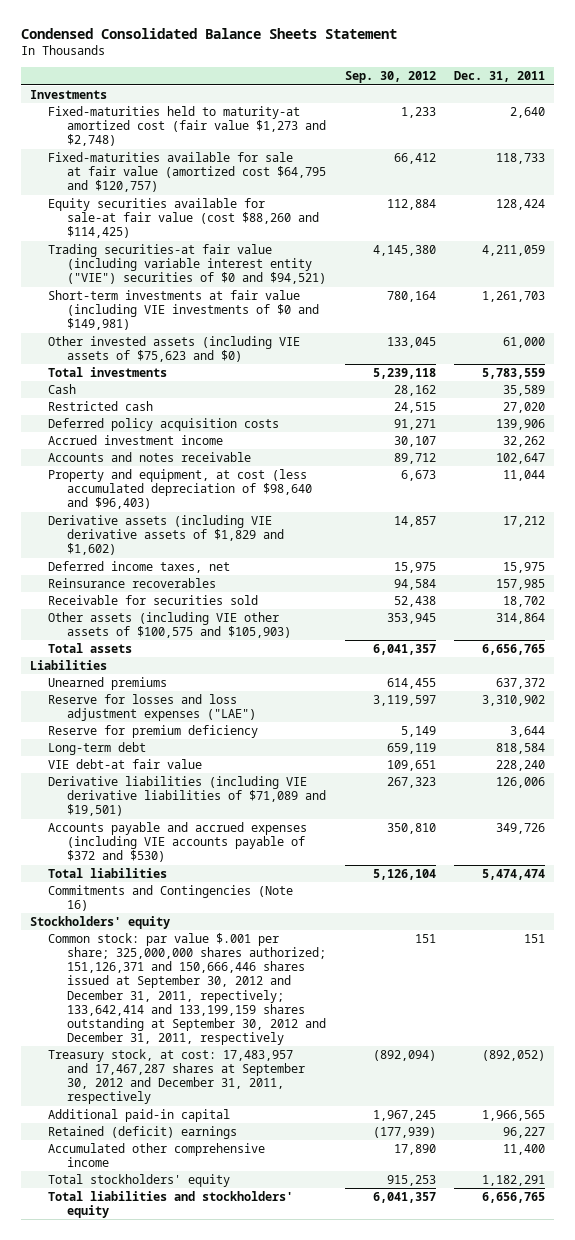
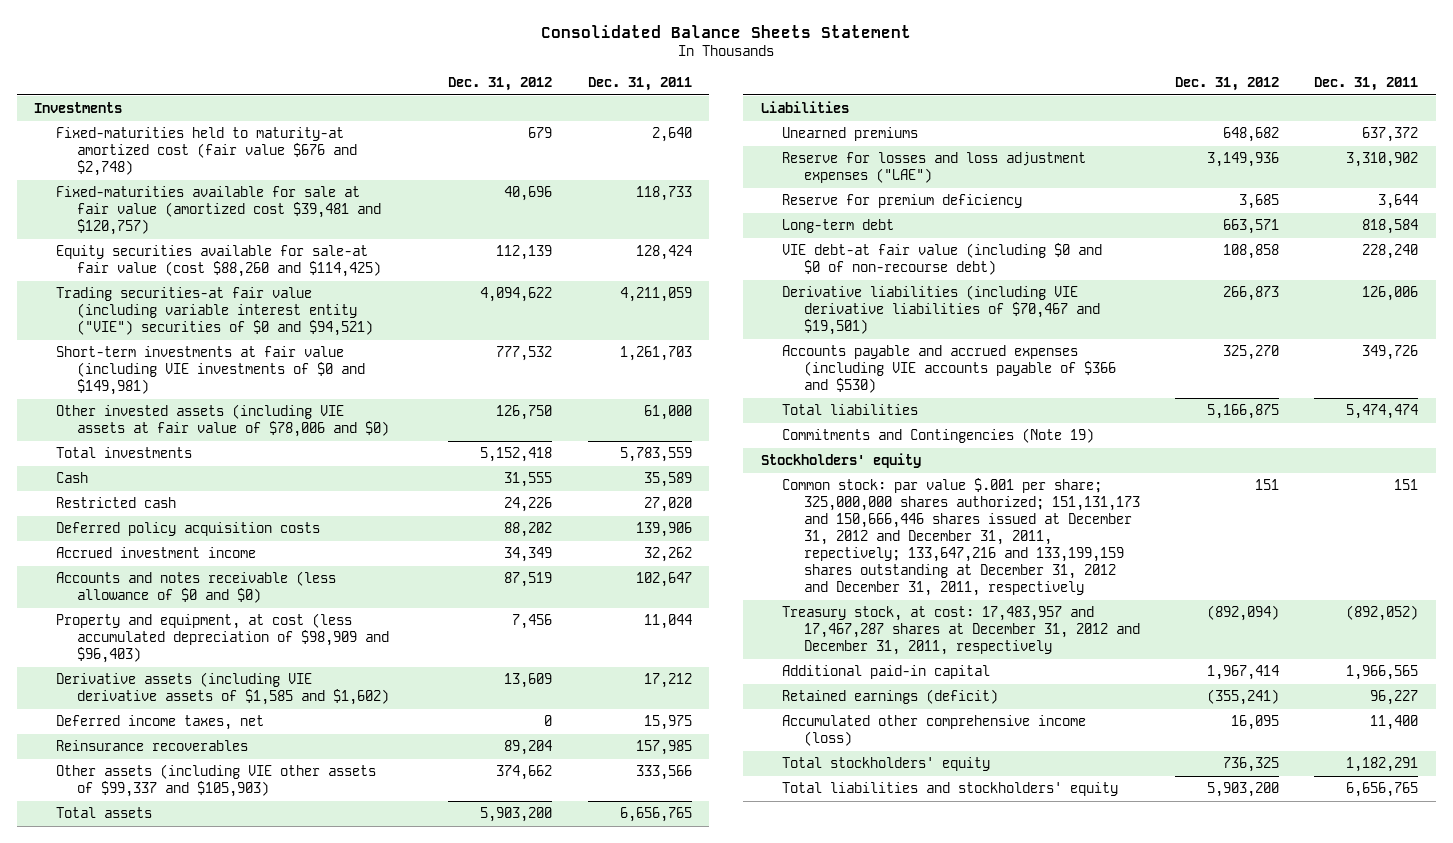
[20,28,397,40] Condensed Consolidated Balance Sheets Statement -> [541,24,912,38] Consolidated Balance Sheets Statement
[344,71,436,84] Sep. 30, 2012 -> none
none -> [448,76,553,91] Dec. 31, 2012
[48,105,327,147] Fixed-maturities held to maturity-at amortized cost (fair value $1,273 and $2,748) -> [55,127,358,177] Fixed-maturities held to maturity-at amortized cost (fair value $676 and $2,748)
[48,151,327,193] Fixed-maturities available for sale at fair value (amortized cost $64,795 and $120,757) -> [55,186,382,236] Fixed-maturities available for sale at fair value (amortized cost $39,481 and $120,757)
[48,335,301,363] Other invested assets (including VIE assets of $75,623 and $0) -> [55,404,390,438] Other invested assets (including VIE assets at fair value of $78,006 and $0)
[48,451,252,462] Accounts and notes receivable -> [55,571,336,604] Accounts and notes receivable (less allowance of $0 and $0)
[48,468,313,510] Property and equipment, at cost (less accumulated depreciation of $98,640 and $96,403) -> [55,613,390,664] Property and equipment, at cost (less accumulated depreciation of $98,909 and $96,403)
[48,514,285,556] Derivative assets (including VIE derivative assets of $1,829 and $1,602) -> [55,672,390,706] Derivative assets (including VIE derivative assets of $1,585 and $1,602)
[48,594,259,605] Receivable for securities sold -> none
[48,611,292,639] Other assets (including VIE other assets of $100,575 and $105,903) -> [55,764,376,798] Other assets (including VIE other assets of $99,337 and $105,903)
[495,612,545,624] 314,864 -> [635,765,692,781] 333,566
[48,758,203,769] VIE debt-at fair value -> [782,243,1103,276] VIE debt-at fair value (including $0 and $0 of non-recourse debt)
[48,775,327,817] Derivative liabilities (including VIE derivative liabilities of $71,089 and $19,501) -> [782,285,1100,336] Derivative liabilities (including VIE derivative liabilities of $70,467 and $19,501)
[48,821,308,863] Accounts payable and accrued expenses (including VIE accounts payable of $372 and $530) -> [782,345,1116,394] Accounts payable and accrued expenses (including VIE accounts payable of $366 and $530)
[48,884,294,912] Commitments and Contingencies (Note 16) -> [782,428,1095,444] Commitments and Contingencies (Note 19)
[48,932,327,1046] Common stock: par value $.001 per share; 325,000,000 shares authorized; 151,126,371 and 150,666,446 shares issued at September 30, 2012 and December 31, 2011, repectively; 133,642,414 and 133,199,159 shares outstanding at September 30, 2012 and December 31, 2011, respectively -> [782,478,1140,596] Common stock: par value $.001 per share; 325,000,000 shares authorized; 151,131,173 and 150,666,446 shares issued at December 31, 2012 and December 31, 2011, repectively; 133,647,216 and 133,199,159 shares outstanding at December 31, 2012 and December 31, 2011, respectively
[48,1048,306,1105] Treasury stock, at cost: 17,483,957 and 17,467,287 shares at September 30, 2012 and December 31, 2011, respectively -> [782,606,1140,656] Treasury stock, at cost: 17,483,957 and 17,467,287 shares at December 31, 2012 and December 31, 2011, respectively
[48,1125,238,1139] Retained (deficit) earnings -> [782,689,999,705] Retained earnings (deficit)
[48,1142,266,1168] Accumulated other comprehensive income -> [782,715,1087,747] Accumulated other comprehensive income (loss)

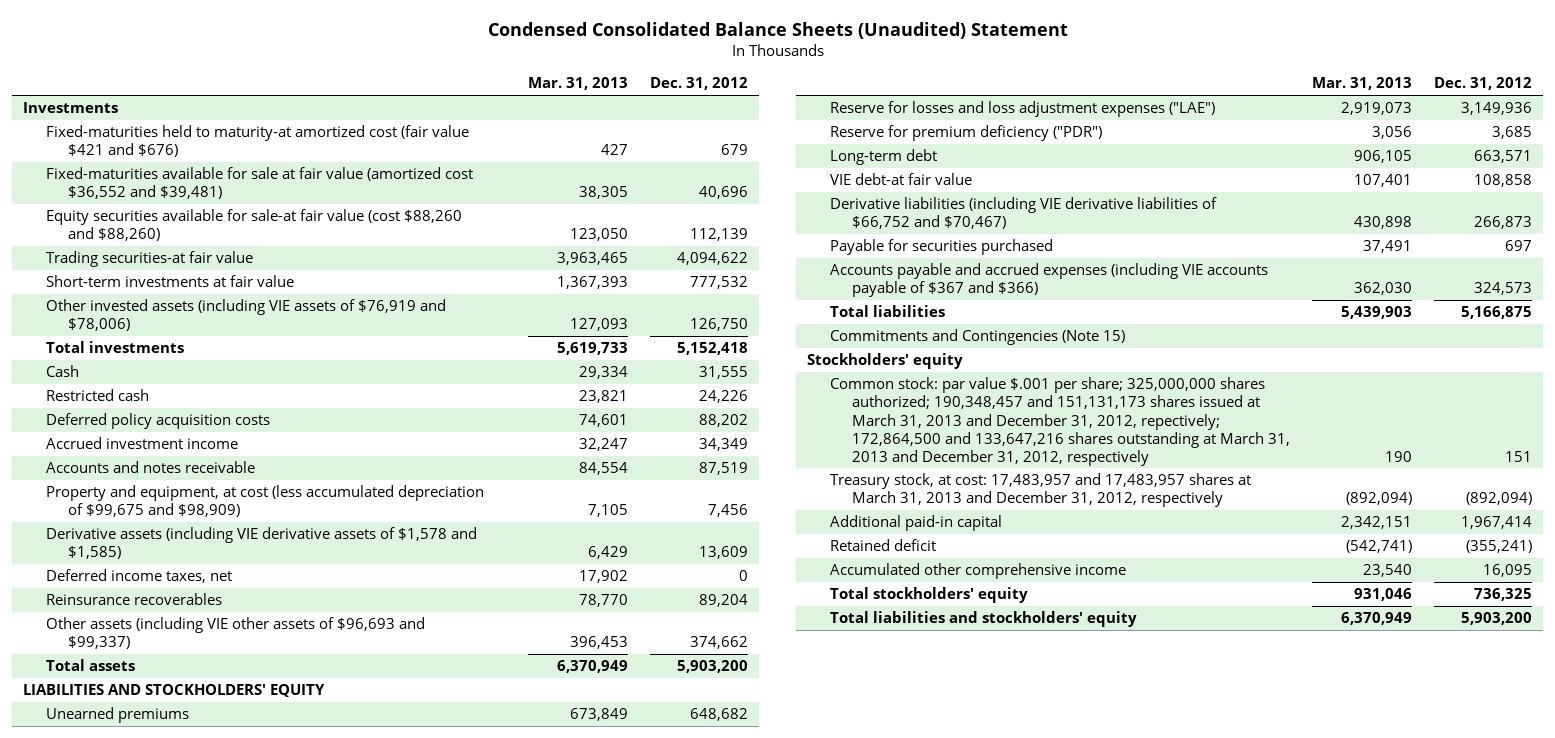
[541,24,912,38] Consolidated Balance Sheets Statement -> [487,21,1068,39] Condensed Consolidated Balance Sheets (Unaudited) Statement
[587,76,692,91] Dec. 31, 2011 -> none
none -> [528,77,629,91] Mar. 31, 2013
[55,127,358,177] Fixed-maturities held to maturity-at amortized cost (fair value $676 and $2,748) -> [45,125,469,158] Fixed-maturities held to maturity-at amortized cost (fair value $421 and $676)
[55,186,382,236] Fixed-maturities available for sale at fair value (amortized cost $39,481 and $120,757) -> [45,167,473,200] Fixed-maturities available for sale at fair value (amortized cost $36,552 and $39,481)
[55,245,382,278] Equity securities available for sale-at fair value (cost $88,260 and $114,425) -> [45,209,462,242] Equity securities available for sale-at fair value (cost $88,260 and $88,260)
[55,287,374,337] Trading securities-at fair value (including variable interest entity ("VIE") securities of $0 and $94,521) -> [45,251,253,268] Trading securities-at fair value
[55,346,366,396] Short-term investments at fair value (including VIE investments of $0 and $149,981) -> [45,275,294,288] Short-term investments at fair value
[55,404,390,438] Other invested assets (including VIE assets at fair value of $78,006 and $0) -> [45,299,446,332] Other invested assets (including VIE assets of $76,919 and $78,006)
[55,571,336,604] Accounts and notes receivable (less allowance of $0 and $0) -> [45,461,255,474] Accounts and notes receivable
[55,613,390,664] Property and equipment, at cost (less accumulated depreciation of $98,909 and $96,403) -> [45,485,484,518] Property and equipment, at cost (less accumulated depreciation of $99,675 and $98,909)
[55,672,390,706] Derivative assets (including VIE derivative assets of $1,585 and $1,602) -> [45,527,477,560] Derivative assets (including VIE derivative assets of $1,578 and $1,585)
[55,764,376,798] Other assets (including VIE other assets of $99,337 and $105,903) -> [45,617,425,650] Other assets (including VIE other assets of $96,693 and $99,337)
[760,101,849,114] Liabilities -> none
none -> [23,684,326,698] LIABILITIES AND STOCKHOLDERS' EQUITY
[782,194,1023,209] Reserve for premium deficiency -> [829,125,1102,142] Reserve for premium deficiency ("PDR")
[782,243,1103,276] VIE debt-at fair value (including $0 and $0 of non-recourse debt) -> [829,173,972,186] VIE debt-at fair value
[782,285,1100,336] Derivative liabilities (including VIE derivative liabilities of $70,467 and $19,501) -> [829,197,1217,230] Derivative liabilities (including VIE derivative liabilities of $66,752 and $70,467)
none -> [829,239,1053,256] Payable for securities purchased
[782,345,1116,394] Accounts payable and accrued expenses (including VIE accounts payable of $366 and $530) -> [829,263,1268,298] Accounts payable and accrued expenses (including VIE accounts payable of $367 and $366)
[1222,345,1279,361] 325,270 -> [1473,282,1532,296] 324,573
[782,428,1095,444] Commitments and Contingencies (Note 19) -> [829,329,1125,346] Commitments and Contingencies (Note 15)
[782,478,1140,596] Common stock: par value $.001 per share; 325,000,000 shares authorized; 151,131,173 and 150,666,446 shares issued at December 31, 2012 and December 31, 2011, repectively; 133,647,216 and 133,199,159 shares outstanding at December 31, 2012 and December 31, 2011, respectively -> [829,377,1291,466] Common stock: par value $.001 per share; 325,000,000 shares authorized; 190,348,457 and 151,131,173 shares issued at March 31, 2013 and December 31, 2012, repectively; 172,864,500 and 133,647,216 shares outstanding at March 31, 2013 and December 31, 2012, respectively
[782,606,1140,656] Treasury stock, at cost: 17,483,957 and 17,467,287 shares at December 31, 2012 and December 31, 2011, respectively -> [829,473,1251,508] Treasury stock, at cost: 17,483,957 and 17,483,957 shares at March 31, 2013 and December 31, 2012, respectively
[782,689,999,705] Retained earnings (deficit) -> [829,539,936,552] Retained deficit
[782,715,1087,747] Accumulated other comprehensive income (loss) -> [829,563,1126,580] Accumulated other comprehensive income

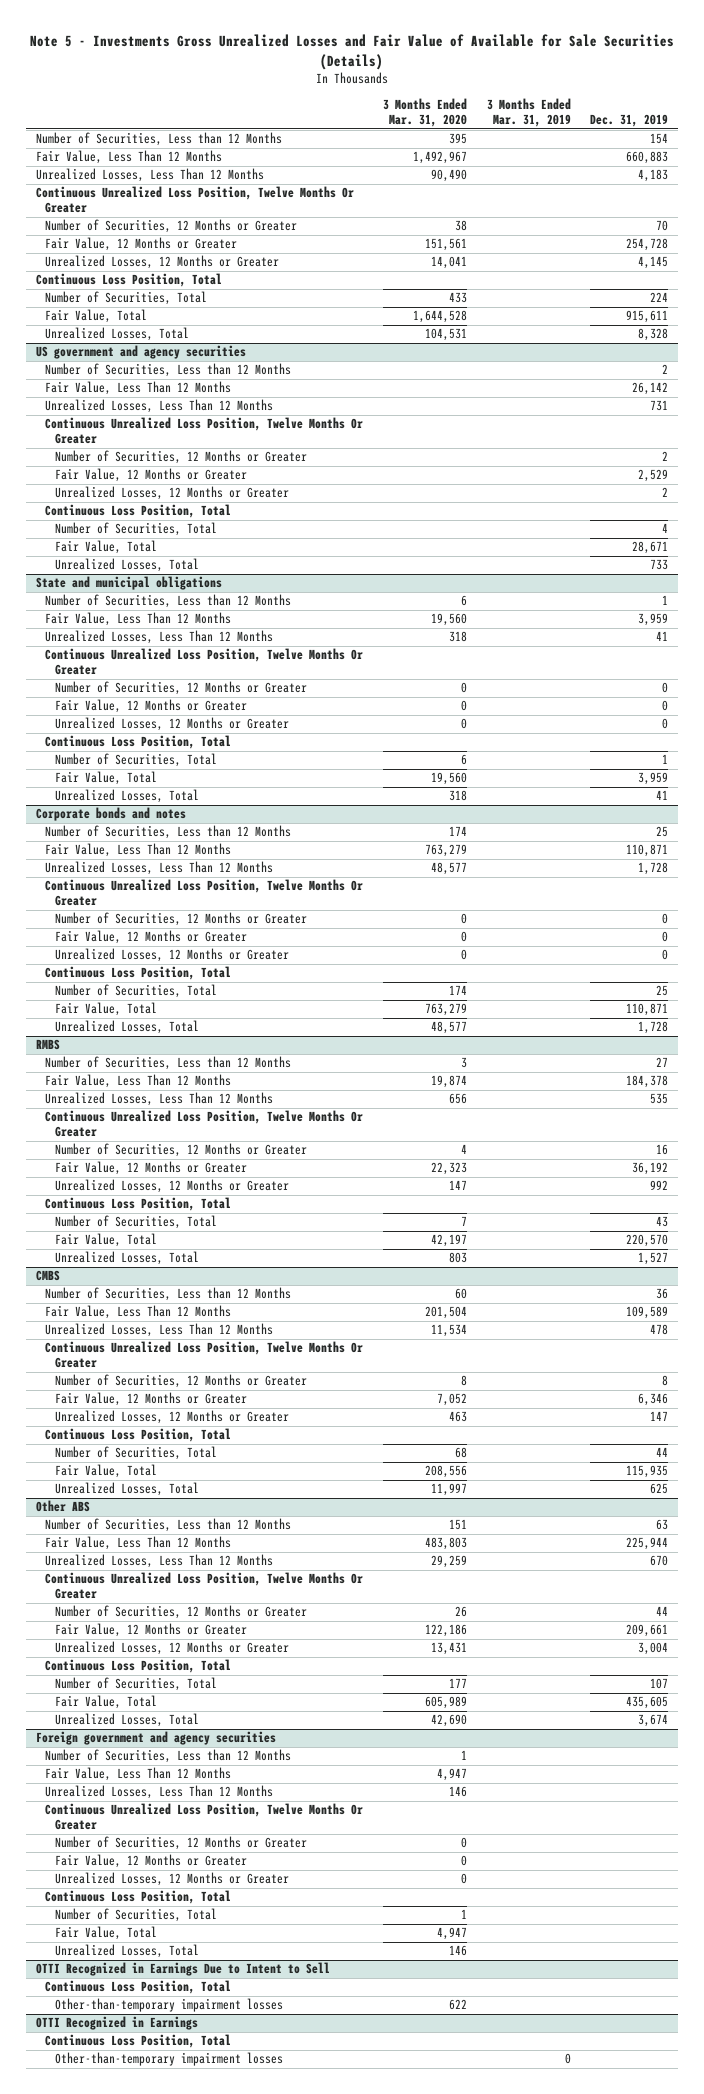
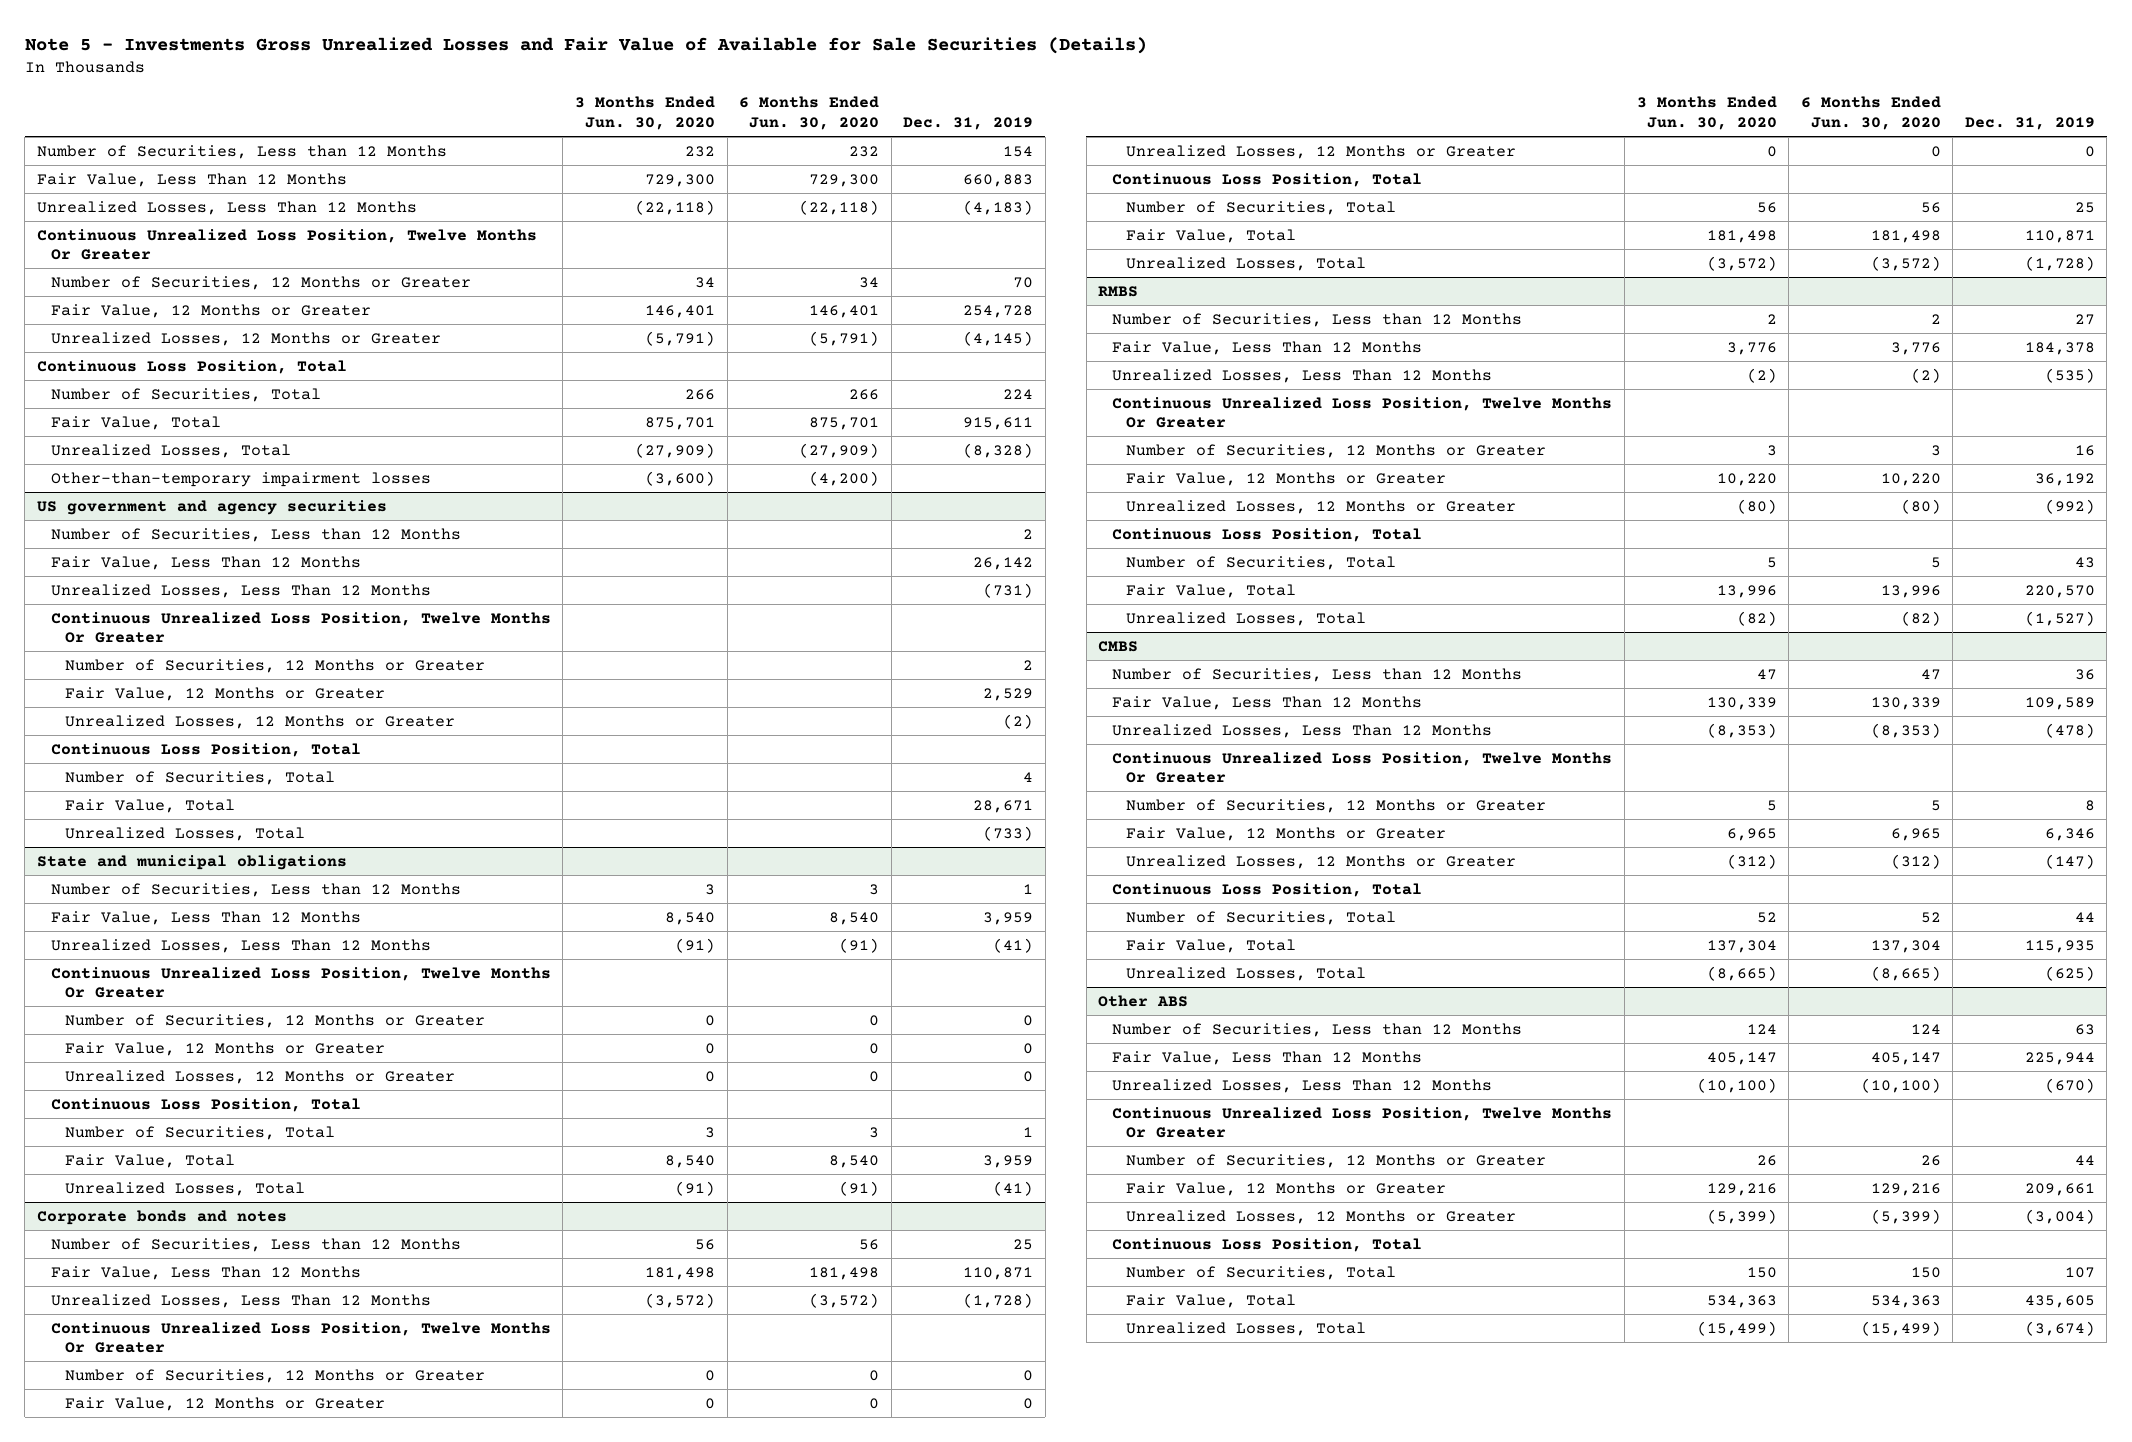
[382,98,467,128] 3 Months Ended Mar. 31, 2020 -> none
[486,98,571,128] 3 Months Ended Mar. 31, 2019 -> none
none -> [575,96,716,130] 3 Months Ended Jun. 30, 2020
none -> [739,96,880,130] 6 Months Ended Jun. 30, 2020
[638,169,669,183] 4,183 -> [963,199,1034,215] (4,183)
[638,256,669,270] 4,145 -> [963,330,1034,346] (4,145)
[638,328,669,342] 8,328 -> [963,442,1034,458] (8,328)
none -> [50,471,431,487] Other-than-temporary impairment losses
[650,400,669,412] 731 -> [983,582,1034,598] (731)
[662,487,669,498] 2 -> [1003,713,1034,729] (2)
[650,559,669,571] 733 -> [983,825,1034,841] (733)
[656,631,669,642] 41 -> [993,937,1034,953] (41)
[656,790,669,801] 41 -> [993,1180,1034,1196] (41)
[638,862,669,876] 1,728 -> [963,1292,1034,1308] (1,728)
[638,1021,669,1035] 1,728 -> [2024,255,2095,271] (1,728)
[650,1093,669,1105] 535 -> [2044,367,2095,383] (535)
[650,1180,669,1191] 992 -> [2044,498,2095,514] (992)
[638,1252,669,1266] 1,527 -> [2024,610,2095,626] (1,527)
[650,1324,669,1336] 478 -> [2044,722,2095,738] (478)
[650,1411,669,1422] 147 -> [2044,853,2095,869] (147)
[650,1483,669,1495] 625 -> [2044,965,2095,981] (625)
[650,1555,669,1567] 670 -> [2044,1077,2095,1093] (670)
[638,1642,669,1656] 3,004 -> [2024,1208,2095,1224] (3,004)
[35,1731,276,1746] Foreign government and agency securities -> none
[45,1749,292,1764] Number of Securities, Less than 12 Months -> none
[45,1767,232,1782] Fair Value, Less Than 12 Months -> none
[45,1785,274,1800] Unrealized Losses, Less Than 12 Months -> none
[45,1803,364,1831] Continuous Unrealized Loss Position, Twelve Months Or Greater -> none
[55,1836,308,1851] Number of Securities, 12 Months or Greater -> none
[55,1854,248,1869] Fair Value, 12 Months or Greater -> none
[55,1872,290,1887] Unrealized Losses, 12 Months or Greater -> none
[45,1890,232,1905] Continuous Loss Position, Total -> none
[55,1908,218,1923] Number of Securities, Total -> none
[55,1926,158,1941] Fair Value, Total -> none
[55,1944,200,1959] Unrealized Losses, Total -> none
[35,1962,330,1977] OTTI Recognized in Earnings Due to Intent to Sell -> none
[45,1980,232,1995] Continuous Loss Position, Total -> none
[55,1998,284,2013] Other-than-temporary impairment losses -> none
[35,2016,198,2031] OTTI Recognized in Earnings -> none
[45,2034,232,2049] Continuous Loss Position, Total -> none
[55,2052,284,2067] Other-than-temporary impairment losses -> none
[638,1714,669,1728] 3,674 -> [2024,1320,2095,1336] (3,674)

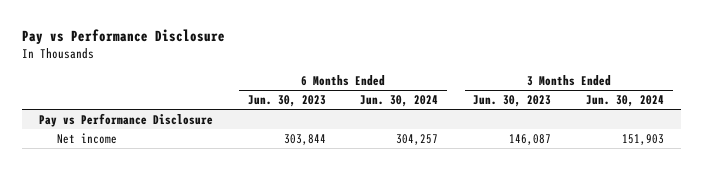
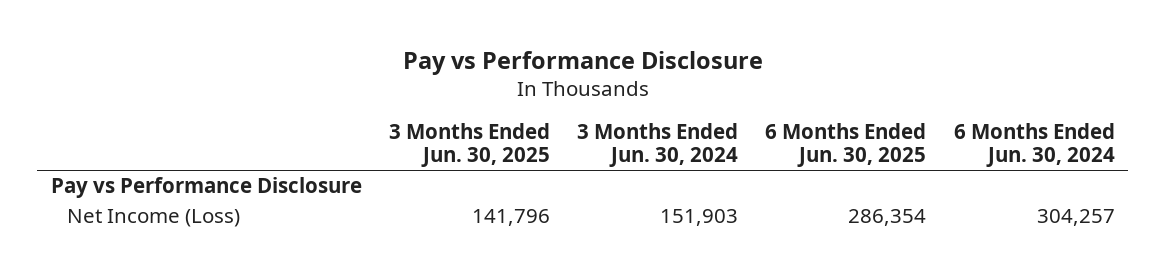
[247,95,326,108] Jun. 30, 2023 -> none
[473,95,552,108] Jun. 30, 2023 -> none
none -> [389,122,551,168] 3 Months Ended Jun. 30, 2025
none -> [765,122,927,168] 6 Months Ended Jun. 30, 2025
[57,132,118,144] Net income -> [67,209,241,228] Net Income (Loss)

